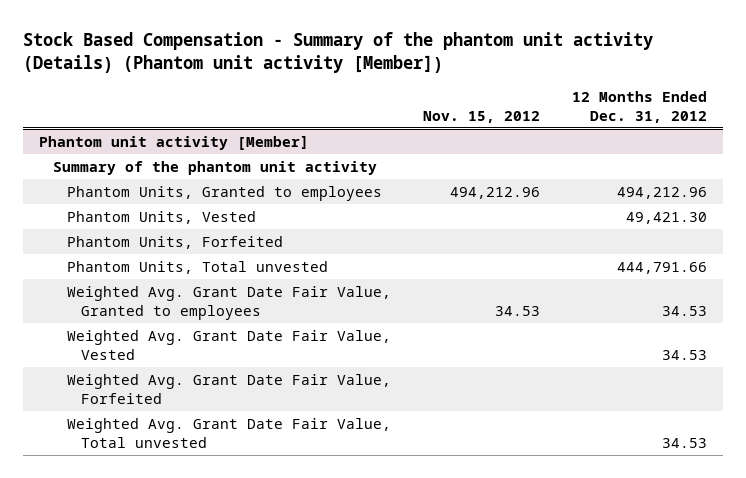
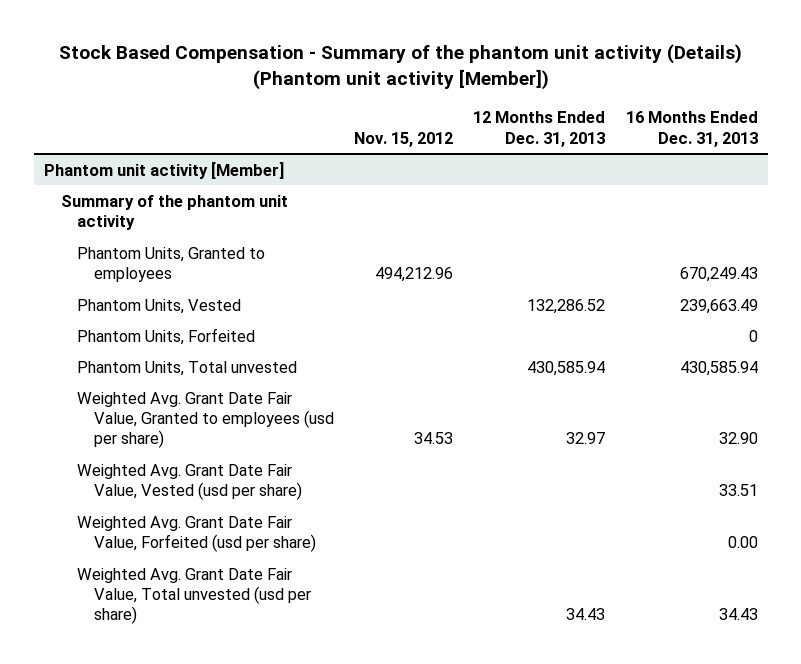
[571,90,707,123] 12 Months Ended Dec. 31, 2012 -> none
none -> [473,111,606,147] 12 Months Ended Dec. 31, 2013
none -> [625,111,758,147] 16 Months Ended Dec. 31, 2013
[67,285,392,320] Weighted Avg. Grant Date Fair Value, Granted to employees -> [77,391,335,448] Weighted Avg. Grant Date Fair Value, Granted to employees (usd per share)
[67,329,392,360] Weighted Avg. Grant Date Fair Value, Vested -> [77,463,303,500] Weighted Avg. Grant Date Fair Value, Vested (usd per share)
[67,373,392,404] Weighted Avg. Grant Date Fair Value, Forfeited -> [77,515,317,552] Weighted Avg. Grant Date Fair Value, Forfeited (usd per share)
[67,417,392,448] Weighted Avg. Grant Date Fair Value, Total unvested -> [77,567,312,624] Weighted Avg. Grant Date Fair Value, Total unvested (usd per share)

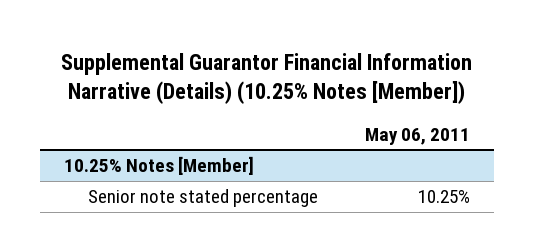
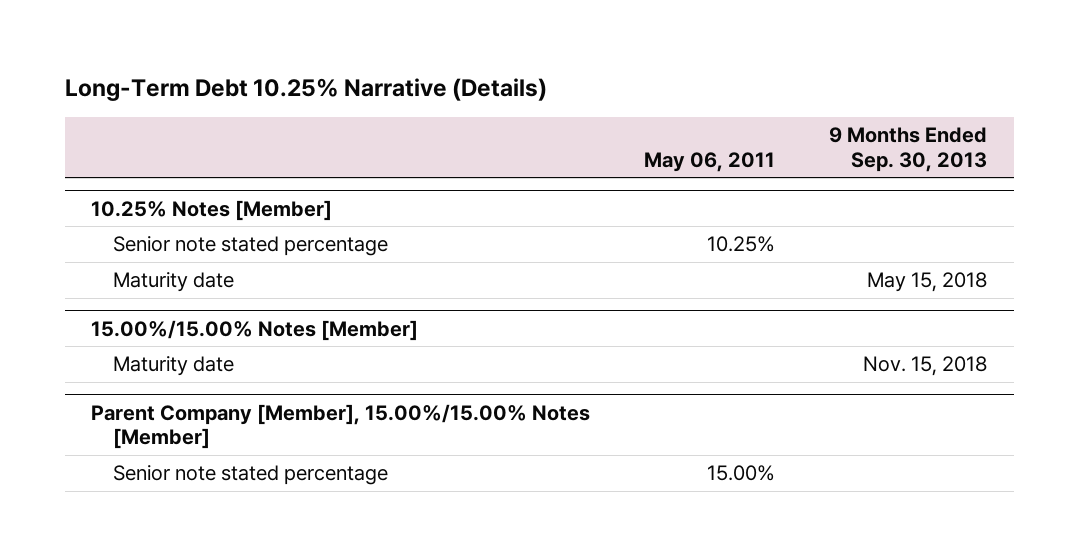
[60,52,472,105] Supplemental Guarantor Financial Information Narrative (Details) (10.25% Notes [Member]) -> [64,78,547,102] Long-Term Debt 10.25% Narrative (Details)
none -> [829,127,988,172] 9 Months Ended Sep. 30, 2013
none -> [112,272,234,293] Maturity date
none -> [91,319,419,341] 15.00%/15.00% Notes [Member]
none -> [112,356,234,377] Maturity date
none -> [91,403,591,450] Parent Company [Member], 15.00%/15.00% Notes [Member]
none -> [112,465,388,486] Senior note stated percentage

